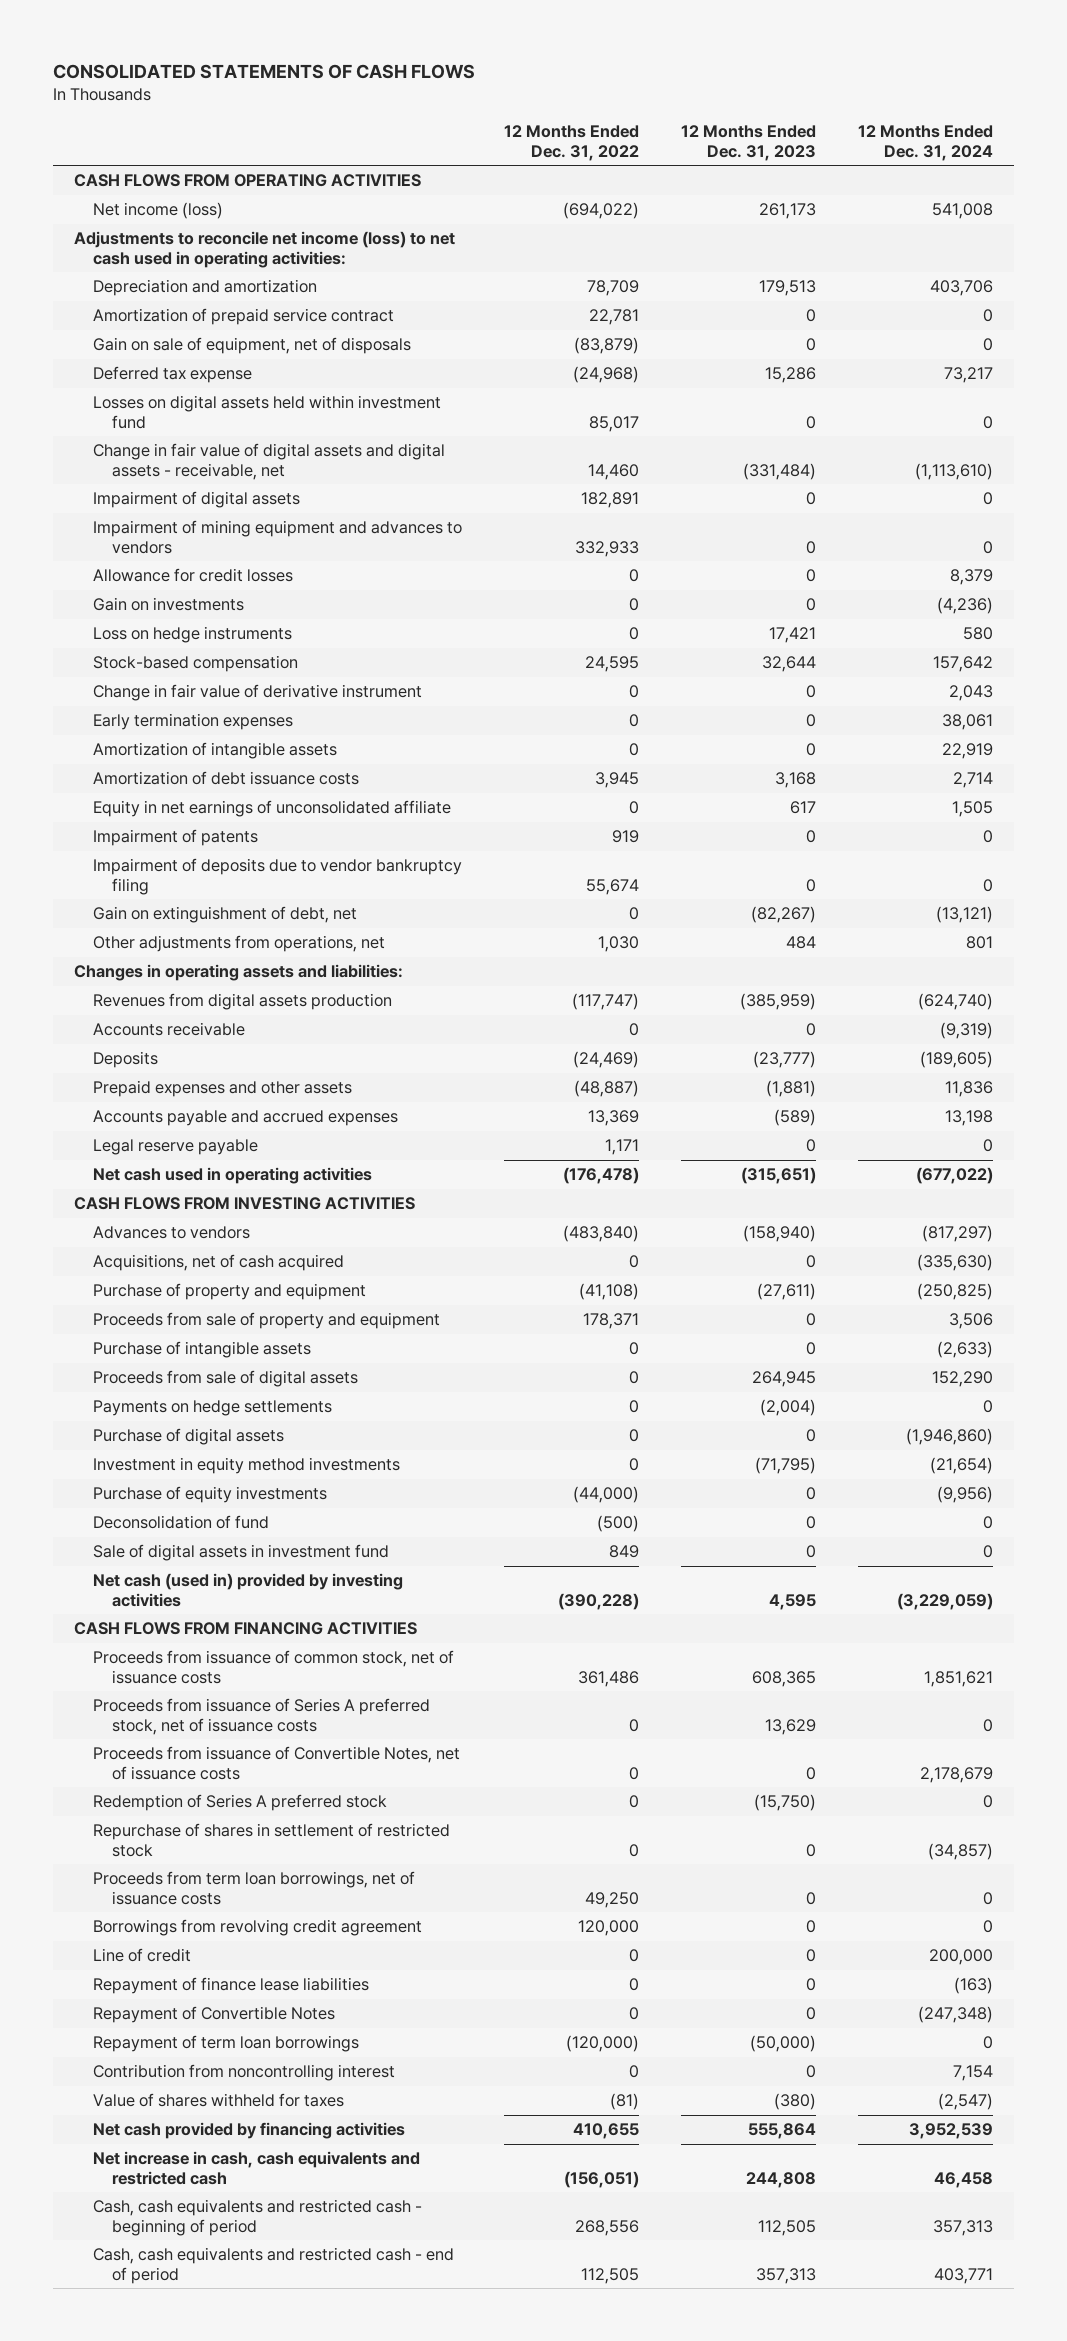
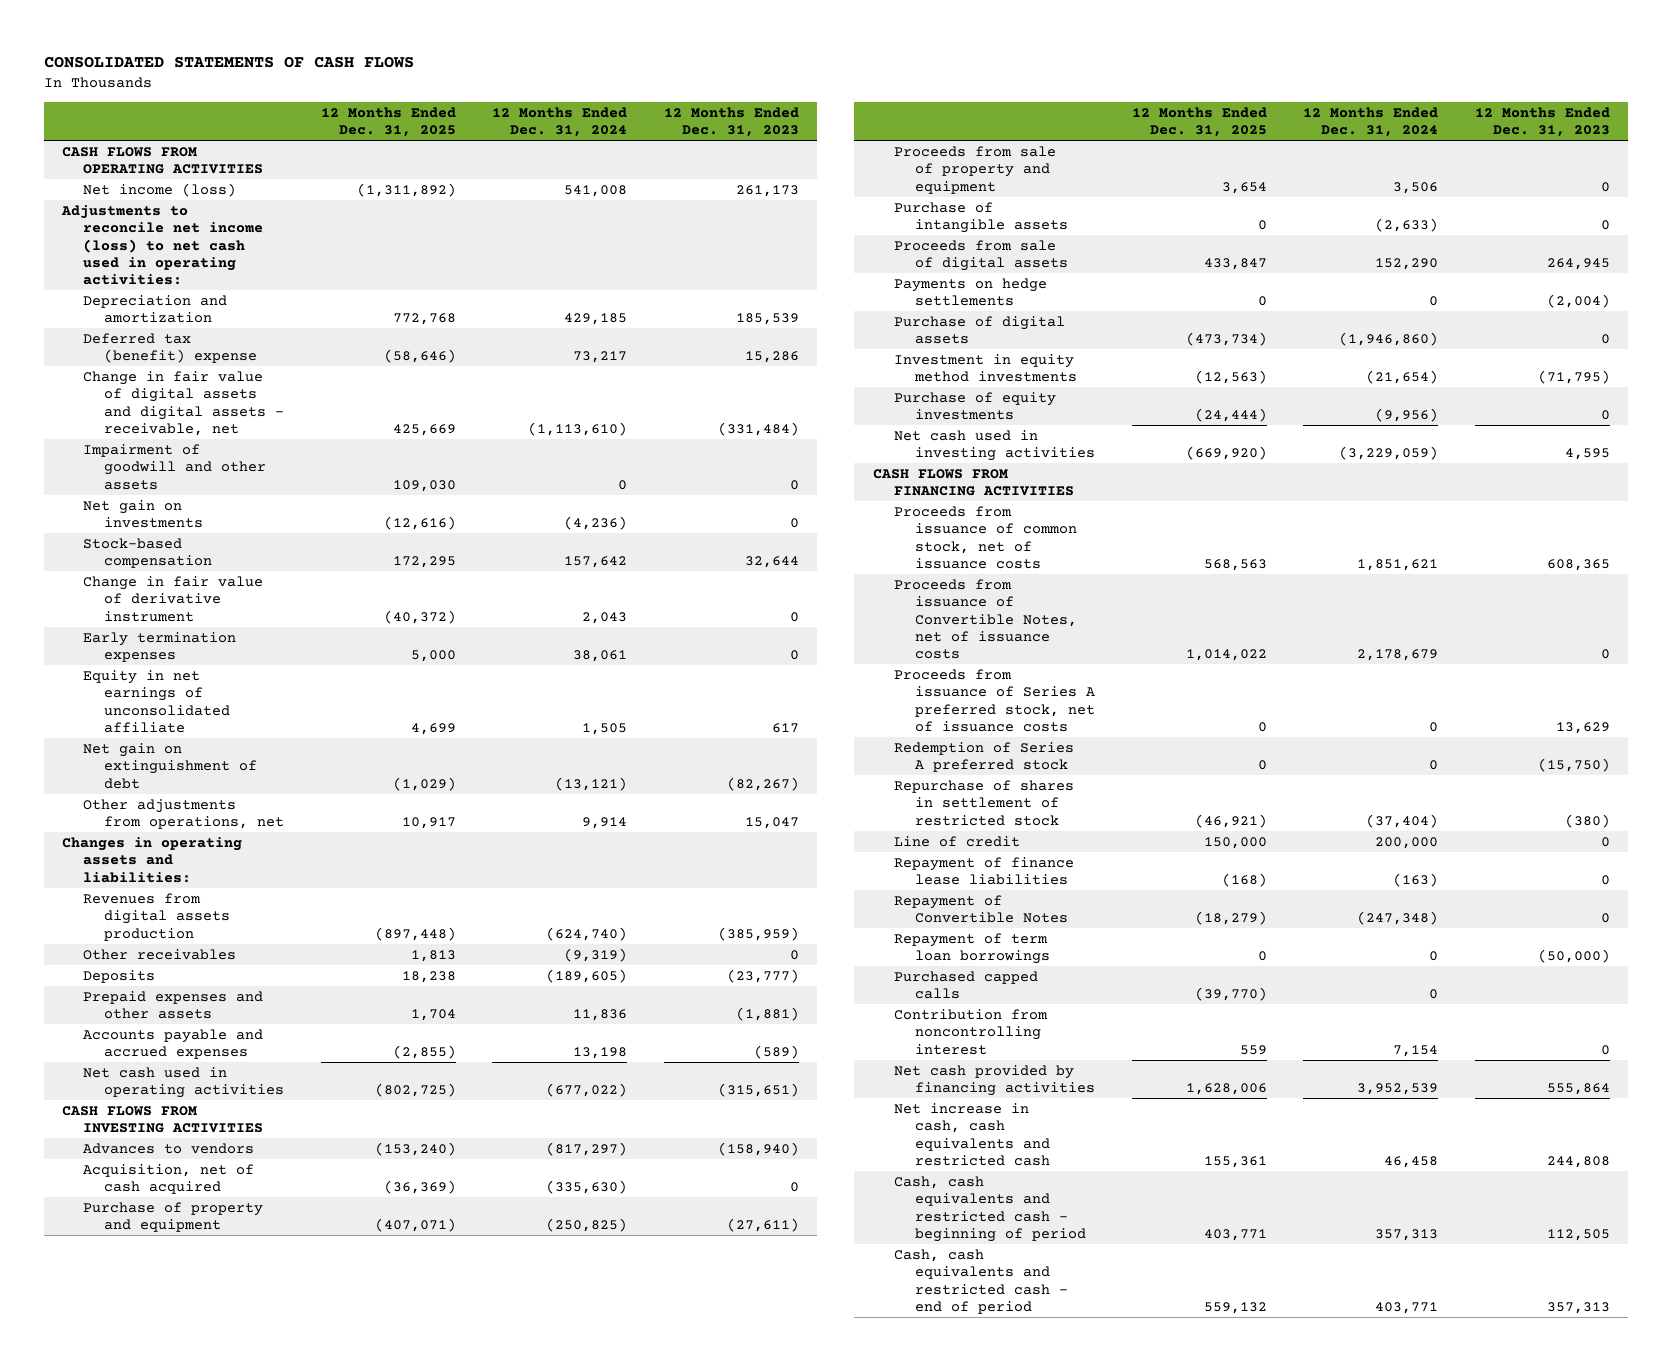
[504,124,640,161] 12 Months Ended Dec. 31, 2022 -> none
none -> [320,106,456,138] 12 Months Ended Dec. 31, 2025
[93,308,395,326] Amortization of prepaid service contract -> none
[93,337,412,355] Gain on sale of equipment, net of disposals -> none
[93,395,442,429] Losses on digital assets held within investment fund -> none
[759,280,817,297] 179,513 -> [735,313,799,326] 185,539
[930,280,994,297] 403,706 -> [564,313,628,326] 429,185
[93,366,253,384] Deferred tax expense -> [83,332,258,364] Deferred tax (benefit) expense
[93,491,301,509] Impairment of digital assets -> none
[93,520,463,554] Impairment of mining equipment and advances to vendors -> none
[93,568,294,583] Allowance for credit losses -> none
[93,626,293,644] Loss on hedge instruments -> none
none -> [83,443,267,490] Impairment of goodwill and other assets
[93,597,245,612] Gain on investments -> [83,499,204,529] Net gain on investments
[93,742,338,760] Amortization of intangible assets -> none
[93,771,360,786] Amortization of debt issuance costs -> none
[93,829,259,847] Impairment of patents -> none
[93,858,463,895] Impairment of deposits due to vendor bankruptcy filing -> none
[93,906,358,924] Gain on extinguishment of debt, net -> [83,742,258,789] Net gain on extinguishment of debt
[786,936,817,950] 484 -> [744,817,799,830] 15,047
[966,936,994,950] 801 -> [582,817,628,830] 9,914
[93,1022,246,1037] Accounts receivable -> [83,948,237,960] Other receivables
[93,1139,259,1156] Legal reserve payable -> none
[93,1254,345,1272] Acquisitions, net of cash acquired -> [83,1163,255,1195] Acquisition, net of cash acquired
[93,1515,270,1530] Deconsolidation of fund -> none
[93,1544,390,1562] Sale of digital assets in investment fund -> none
[93,1573,404,1607] Net cash (used in) provided by investing activities -> [893,429,1096,462] Net cash used in investing activities
[93,1698,431,1735] Proceeds from issuance of Series A preferred stock, net of issuance costs -> [893,668,1096,732] Proceeds from issuance of Series A preferred stock, net of issuance costs
[93,1871,416,1905] Proceeds from term loan borrowings, net of issuance costs -> none
[93,1919,423,1937] Borrowings from revolving credit agreement -> none
[806,1843,817,1857] 0 -> [1564,813,1610,828] (380)
[928,1842,994,1860] (34,857) -> [1366,813,1439,828] (37,404)
none -> [893,970,1038,1000] Purchased capped calls
[93,2093,345,2108] Value of shares withheld for taxes -> none

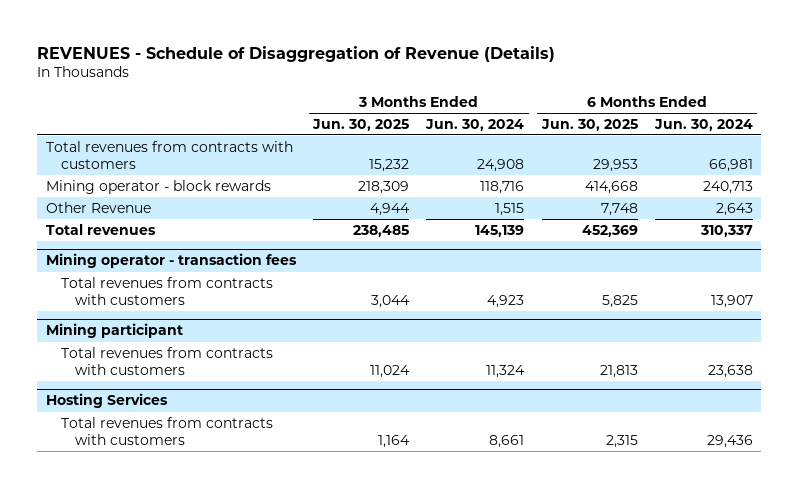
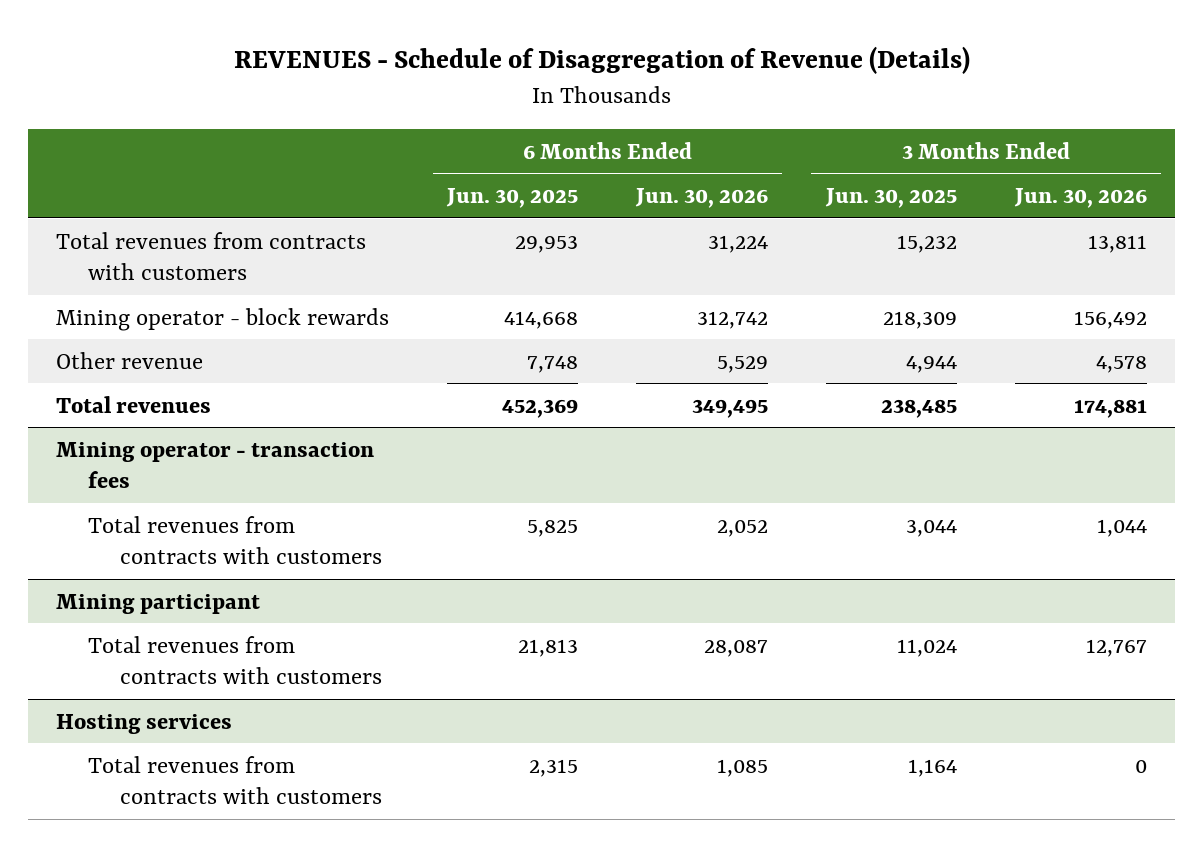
[425,118,525,131] Jun. 30, 2024 -> none
[653,118,753,131] Jun. 30, 2024 -> none
none -> [635,188,769,209] Jun. 30, 2026
none -> [1013,188,1147,209] Jun. 30, 2026
[45,201,151,213] Other Revenue -> [56,351,204,369] Other revenue
[45,393,168,409] Hosting Services -> [56,713,233,734] Hosting services

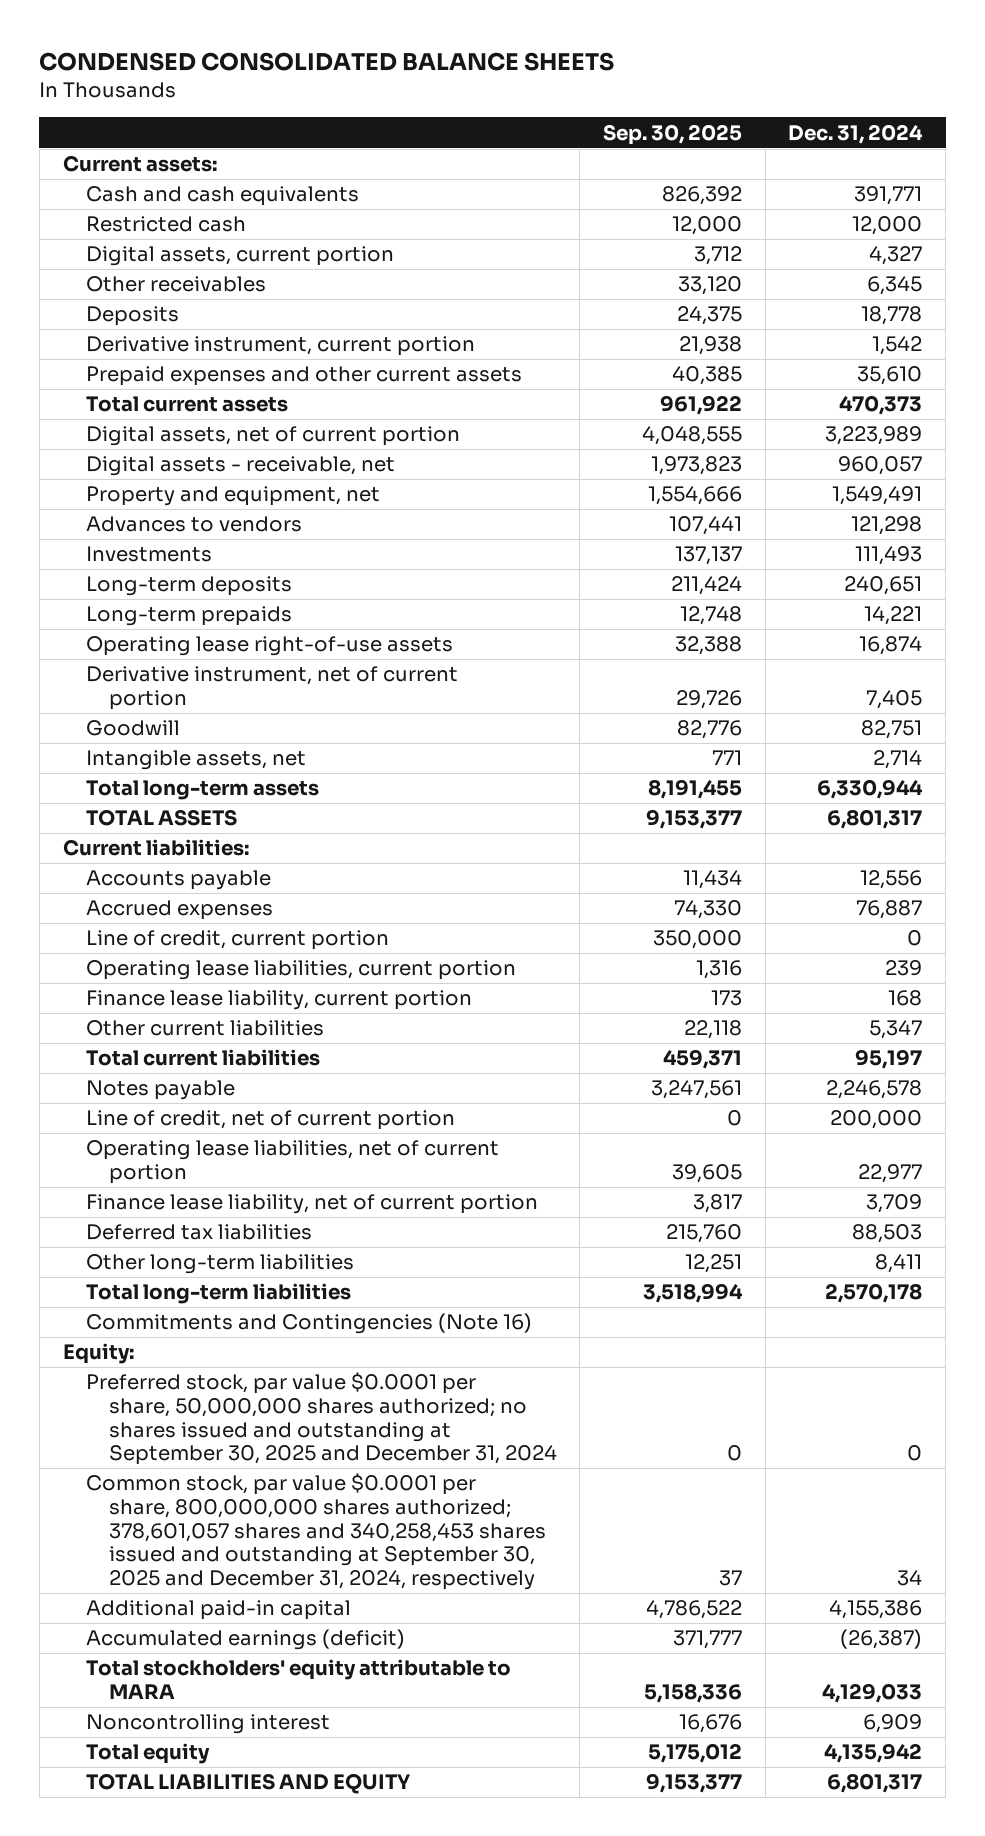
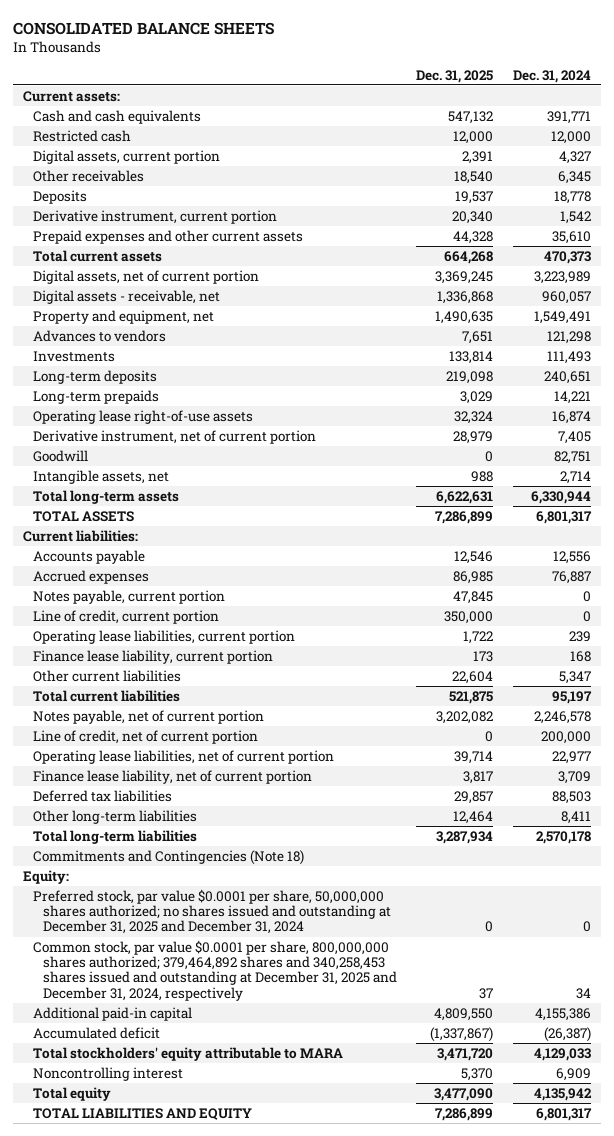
[39,52,615,72] CONDENSED CONSOLIDATED BALANCE SHEETS -> [13,21,275,35] CONSOLIDATED BALANCE SHEETS
[603,123,743,145] Sep. 30, 2025 -> none
none -> [416,69,494,83] Dec. 31, 2025
none -> [32,589,225,604] Notes payable, current portion
[85,1080,235,1101] Notes payable -> [32,709,264,724] Notes payable, net of current portion
[85,1313,532,1335] Commitments and Contingencies (Note 16) -> [32,849,304,865] Commitments and Contingencies (Note 18)
[85,1372,557,1466] Preferred stock, par value $0.0001 per share, 50,000,000 shares authorized; no shares issued and outstanding at September 30, 2025 and December 31, 2024 -> [32,888,391,935] Preferred stock, par value $0.0001 per share, 50,000,000 shares authorized; no shares issued and outstanding at December 31, 2025 and December 31, 2024
[85,1473,546,1591] Common stock, par value $0.0001 per share, 800,000,000 shares authorized; 378,601,057 shares and 340,258,453 shares issued and outstanding at September 30, 2025 and December 31, 2024, respectively -> [32,939,397,1001] Common stock, par value $0.0001 per share, 800,000,000 shares authorized; 379,464,892 shares and 340,258,453 shares issued and outstanding at December 31, 2025 and December 31, 2024, respectively
[85,1629,405,1651] Accumulated earnings (deficit) -> [32,1026,160,1039] Accumulated deficit

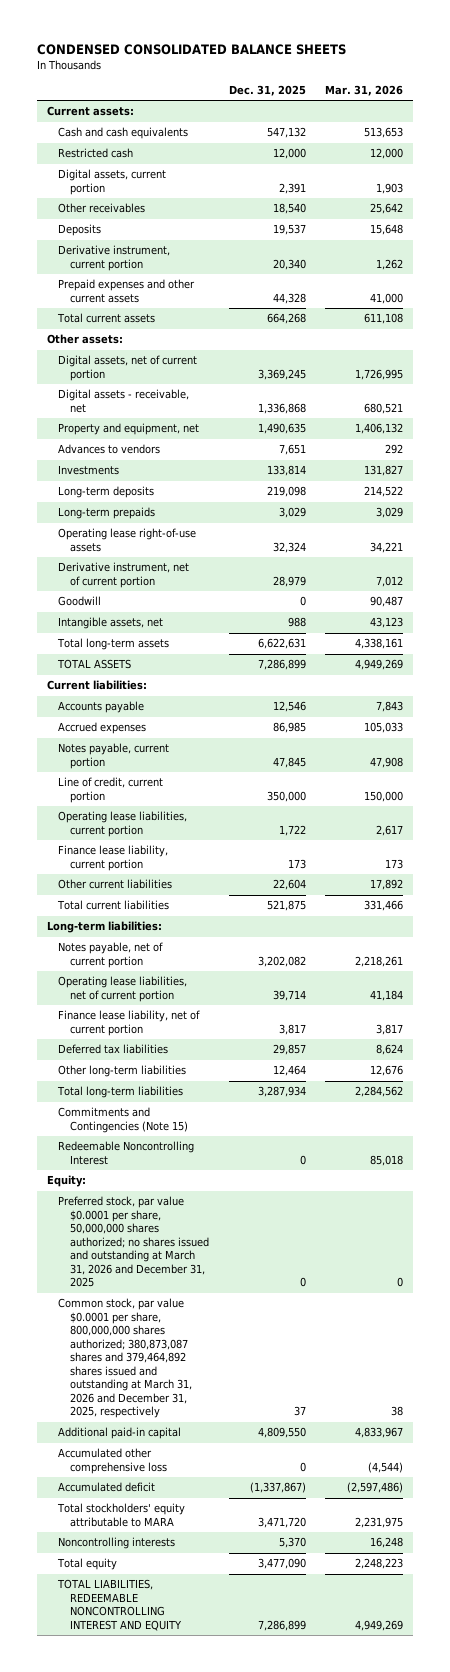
[13,21,275,35] CONSOLIDATED BALANCE SHEETS -> [36,43,346,55] CONDENSED CONSOLIDATED BALANCE SHEETS
[512,69,591,83] Dec. 31, 2024 -> none
none -> [325,84,404,96] Mar. 31, 2026
none -> [46,334,123,345] Other assets:
none -> [46,921,162,934] Long-term liabilities:
[32,729,258,744] Line of credit, net of current portion -> none
[32,849,304,865] Commitments and Contingencies (Note 18) -> [58,1107,188,1133] Commitments and Contingencies (Note 15)
none -> [58,1141,195,1165] Redeemable Noncontrolling Interest
[32,888,391,935] Preferred stock, par value $0.0001 per share, 50,000,000 shares authorized; no shares issued and outstanding at December 31, 2025 and December 31, 2024 -> [58,1196,209,1288] Preferred stock, par value $0.0001 per share, 50,000,000 shares authorized; no shares issued and outstanding at March 31, 2026 and December 31, 2025
[32,939,397,1001] Common stock, par value $0.0001 per share, 800,000,000 shares authorized; 379,464,892 shares and 340,258,453 shares issued and outstanding at December 31, 2025 and December 31, 2024, respectively -> [58,1298,192,1419] Common stock, par value $0.0001 per share, 800,000,000 shares authorized; 380,873,087 shares and 379,464,892 shares issued and outstanding at March 31, 2026 and December 31, 2025, respectively
none -> [58,1448,167,1474] Accumulated other comprehensive loss
[32,1066,183,1081] Noncontrolling interest -> [58,1537,176,1550] Noncontrolling interests
[32,1107,252,1120] TOTAL LIABILITIES AND EQUITY -> [57,1579,182,1631] TOTAL LIABILITIES, REDEEMABLE NONCONTROLLING INTEREST AND EQUITY

